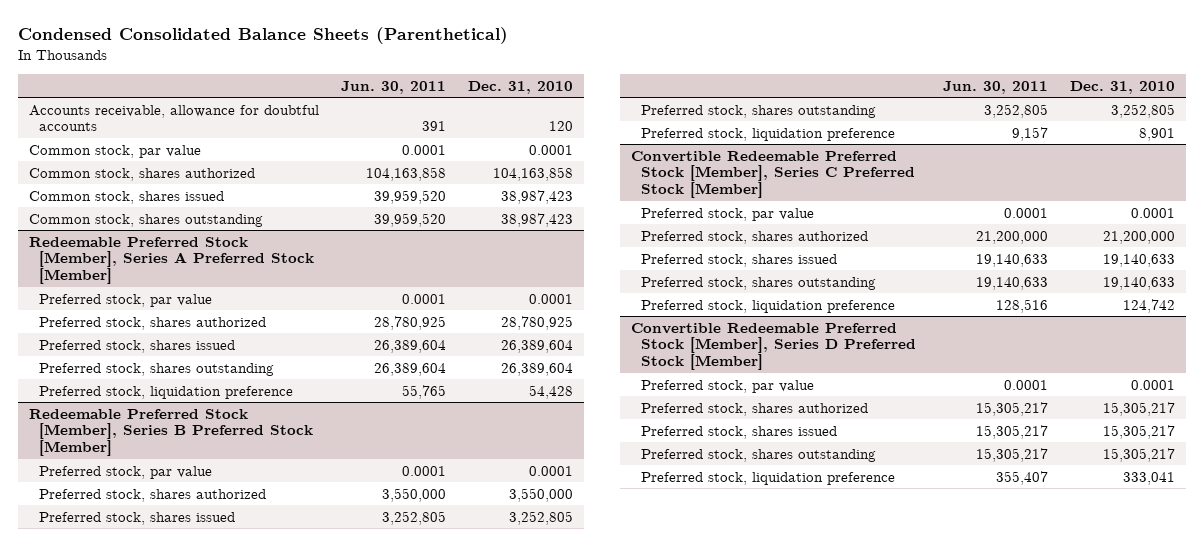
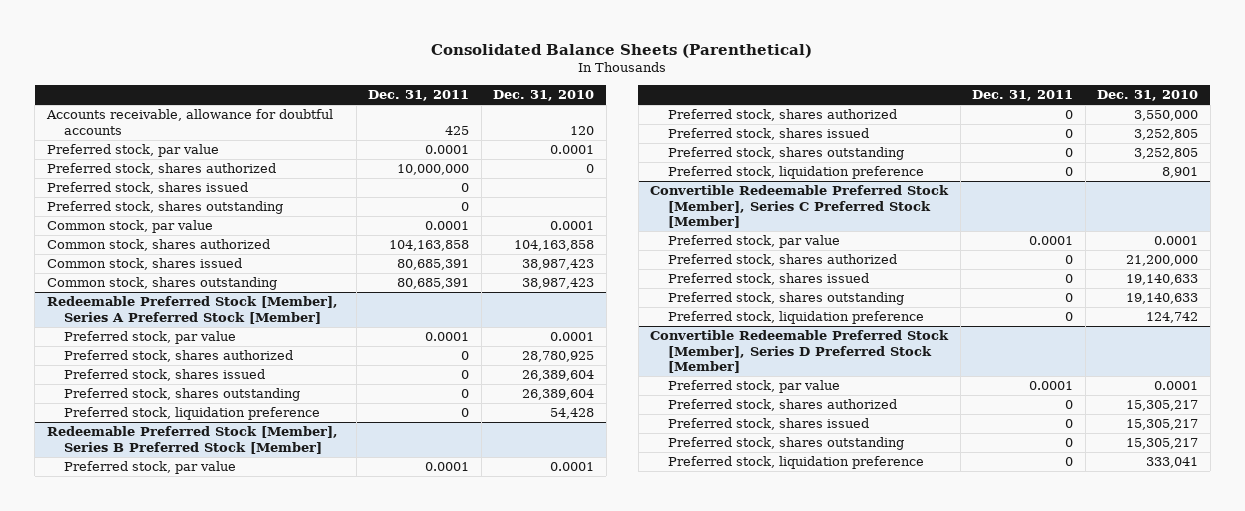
[17,27,508,45] Condensed Consolidated Balance Sheets (Parenthetical) -> [431,43,813,58] Consolidated Balance Sheets (Parenthetical)
[340,80,446,94] Jun. 30, 2011 -> none
none -> [368,90,470,102] Dec. 31, 2011
none -> [46,144,219,158] Preferred stock, par value
none -> [46,163,276,176] Preferred stock, shares authorized
none -> [46,182,248,195] Preferred stock, shares issued
none -> [46,201,283,215] Preferred stock, shares outstanding

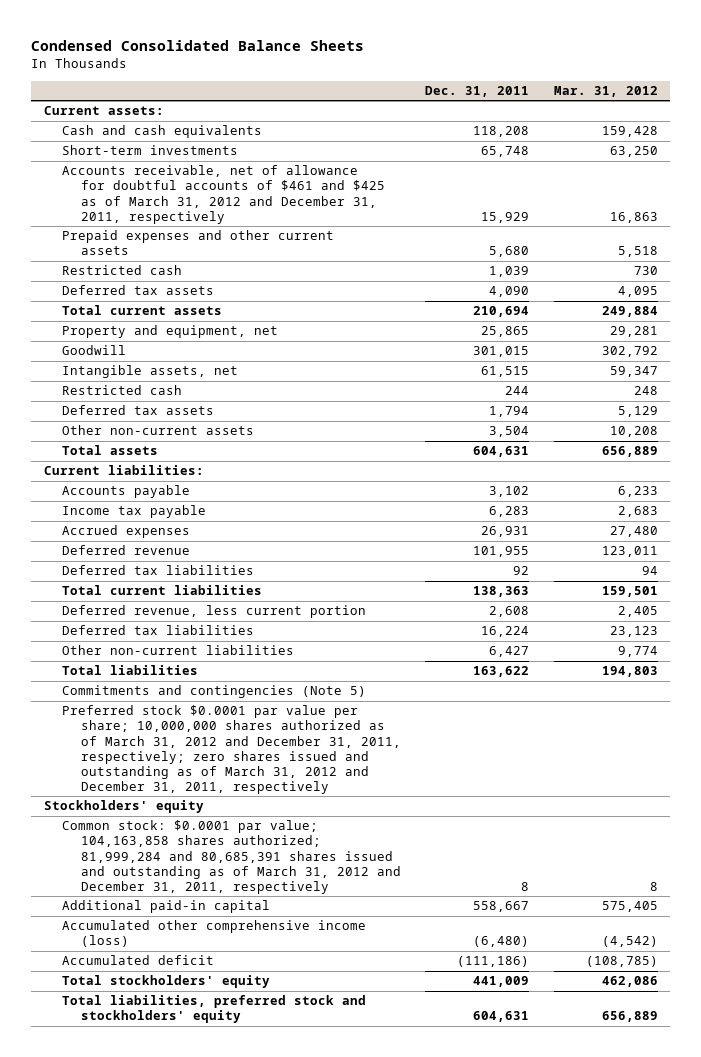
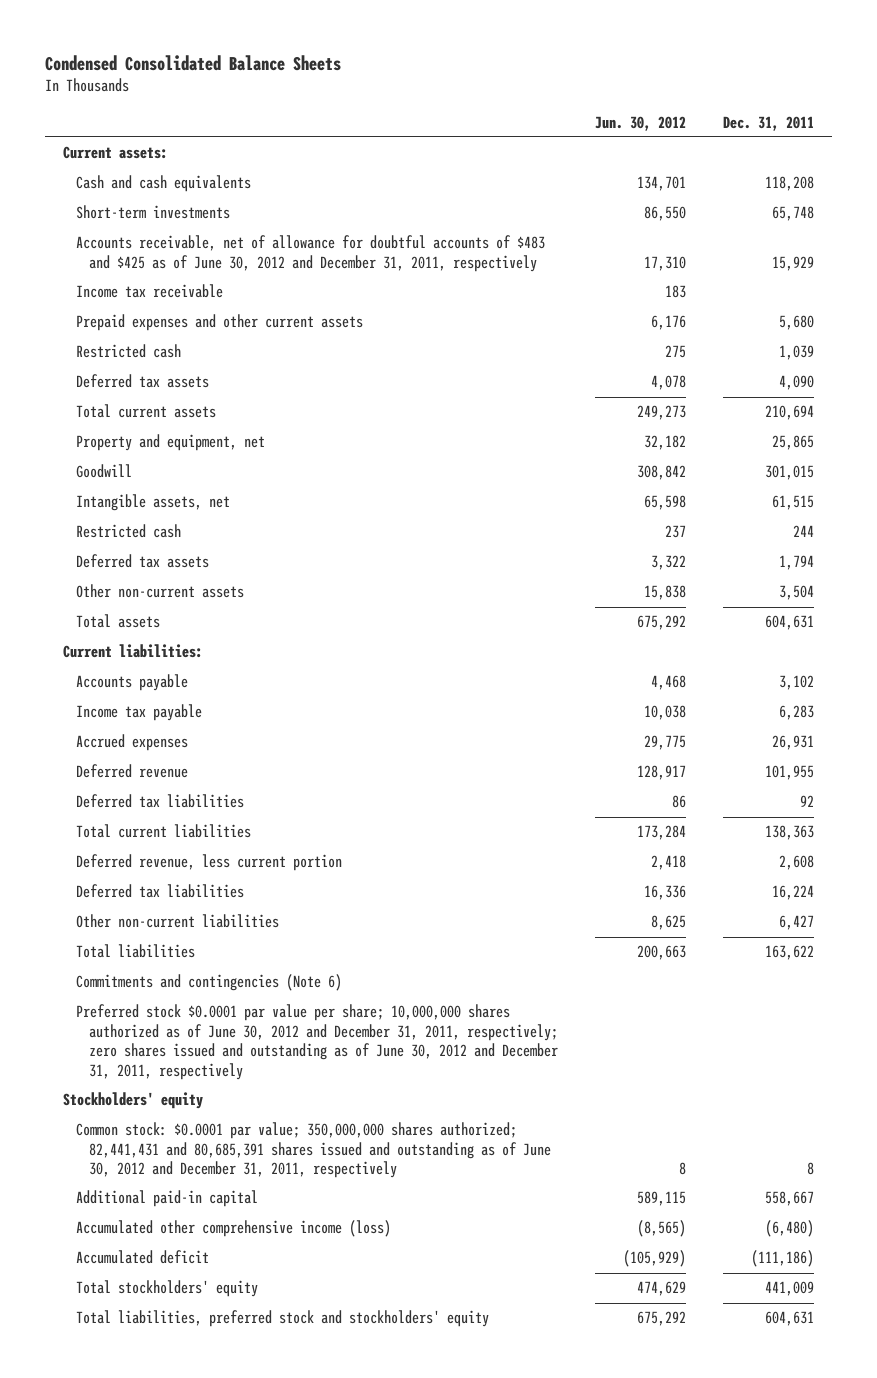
[553,86,658,98] Mar. 31, 2012 -> none
none -> [595,115,687,131] Jun. 30, 2012
[62,165,385,224] Accounts receivable, net of allowance for doubtful accounts of $461 and $425 as of March 31, 2012 and December 31, 2011, respectively -> [76,235,546,272] Accounts receivable, net of allowance for doubtful accounts of $483 and $425 as of June 30, 2012 and December 31, 2011, respectively
none -> [76,284,224,299] Income tax receivable
[62,685,367,699] Commitments and contingencies (Note 5) -> [76,974,343,992] Commitments and contingencies (Note 6)
[62,705,401,795] Preferred stock $0.0001 par value per share; 10,000,000 shares authorized as of March 31, 2012 and December 31, 2011, respectively; zero shares issued and outstanding as of March 31, 2012 and December 31, 2011, respectively -> [76,1004,559,1080] Preferred stock $0.0001 par value per share; 10,000,000 shares authorized as of June 30, 2012 and December 31, 2011, respectively; zero shares issued and outstanding as of June 30, 2012 and December 31, 2011, respectively
[62,820,401,894] Common stock: $0.0001 par value; 104,163,858 shares authorized; 81,999,284 and 80,685,391 shares issued and outstanding as of March 31, 2012 and December 31, 2011, respectively -> [76,1122,552,1179] Common stock: $0.0001 par value; 350,000,000 shares authorized; 82,441,431 and 80,685,391 shares issued and outstanding as of June 30, 2012 and December 31, 2011, respectively

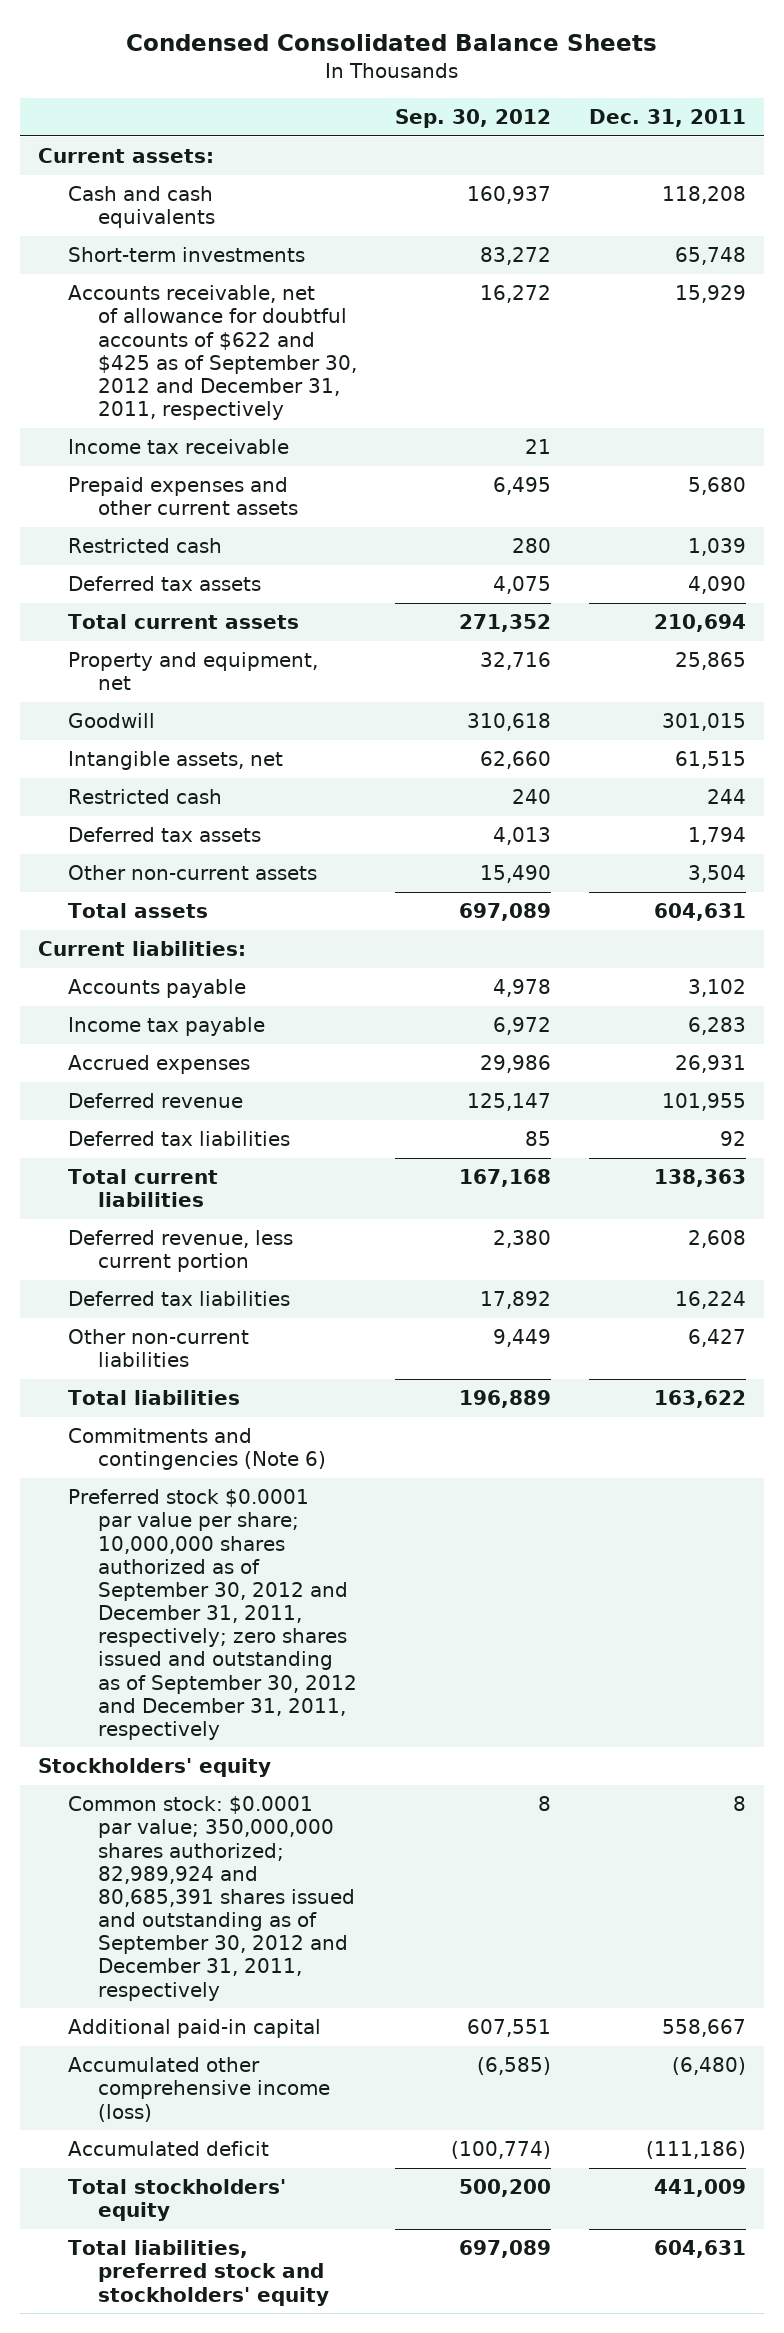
[595,115,687,131] Jun. 30, 2012 -> none
none -> [394,109,551,129] Sep. 30, 2012
[76,235,546,272] Accounts receivable, net of allowance for doubtful accounts of $483 and $425 as of June 30, 2012 and December 31, 2011, respectively -> [68,285,358,421] Accounts receivable, net of allowance for doubtful accounts of $622 and $425 as of September 30, 2012 and December 31, 2011, respectively
[76,1004,559,1080] Preferred stock $0.0001 par value per share; 10,000,000 shares authorized as of June 30, 2012 and December 31, 2011, respectively; zero shares issued and outstanding as of June 30, 2012 and December 31, 2011, respectively -> [68,1489,358,1740] Preferred stock $0.0001 par value per share; 10,000,000 shares authorized as of September 30, 2012 and December 31, 2011, respectively; zero shares issued and outstanding as of September 30, 2012 and December 31, 2011, respectively
[76,1122,552,1179] Common stock: $0.0001 par value; 350,000,000 shares authorized; 82,441,431 and 80,685,391 shares issued and outstanding as of June 30, 2012 and December 31, 2011, respectively -> [68,1796,356,2001] Common stock: $0.0001 par value; 350,000,000 shares authorized; 82,989,924 and 80,685,391 shares issued and outstanding as of September 30, 2012 and December 31, 2011, respectively

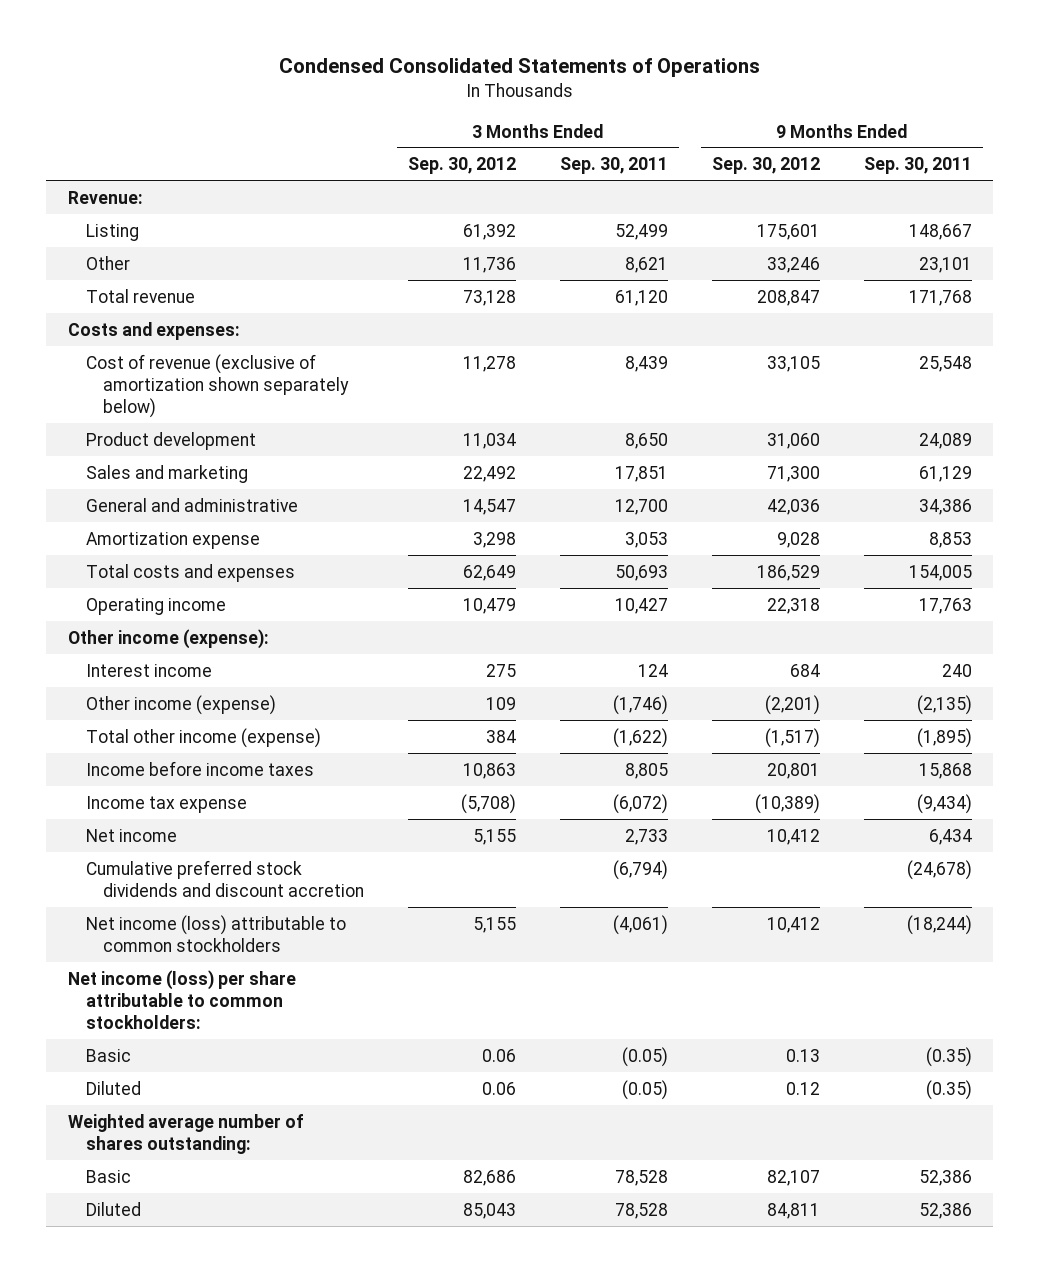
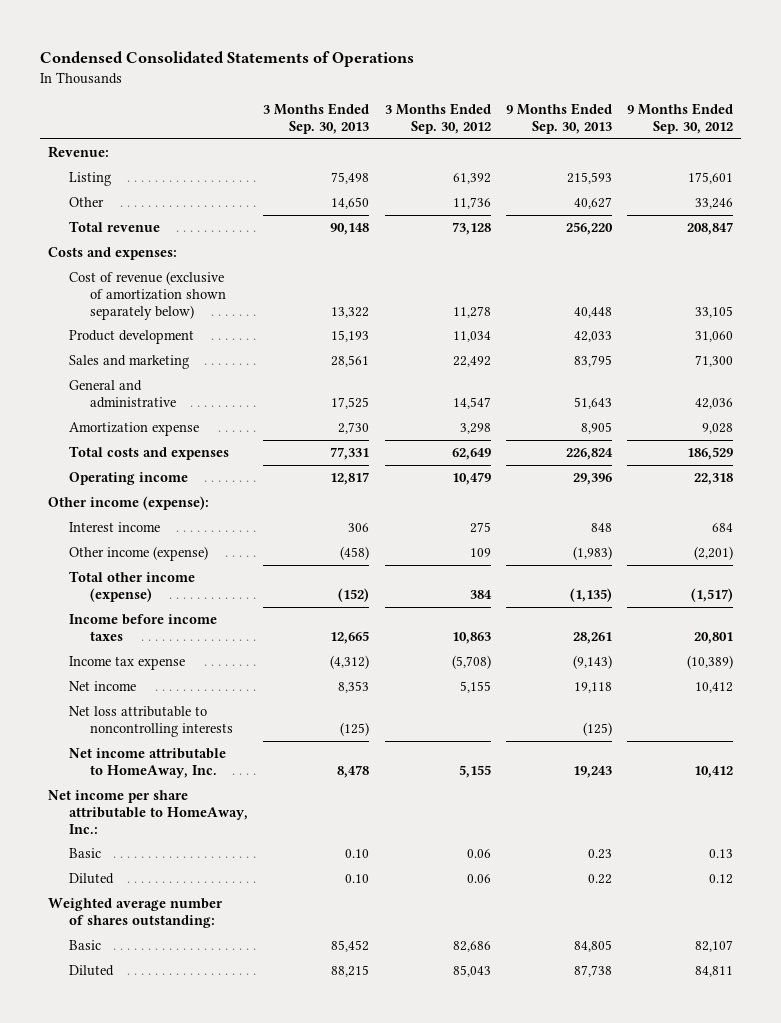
[559,157,668,175] Sep. 30, 2011 -> none
[863,157,972,175] Sep. 30, 2011 -> none
none -> [263,103,370,135] 3 Months Ended Sep. 30, 2013
none -> [505,103,612,135] 9 Months Ended Sep. 30, 2013
[85,859,365,897] Cumulative preferred stock dividends and discount accretion -> none
none -> [69,706,234,737] Net loss attributable to noncontrolling interests
[85,914,346,952] Net income (loss) attributable to common stockholders -> [69,748,227,778] Net income attributable to HomeAway, Inc.
[67,969,296,1029] Net income (loss) per share attributable to common stockholders: -> [48,790,249,834] Net income per share attributable to HomeAway, Inc.:

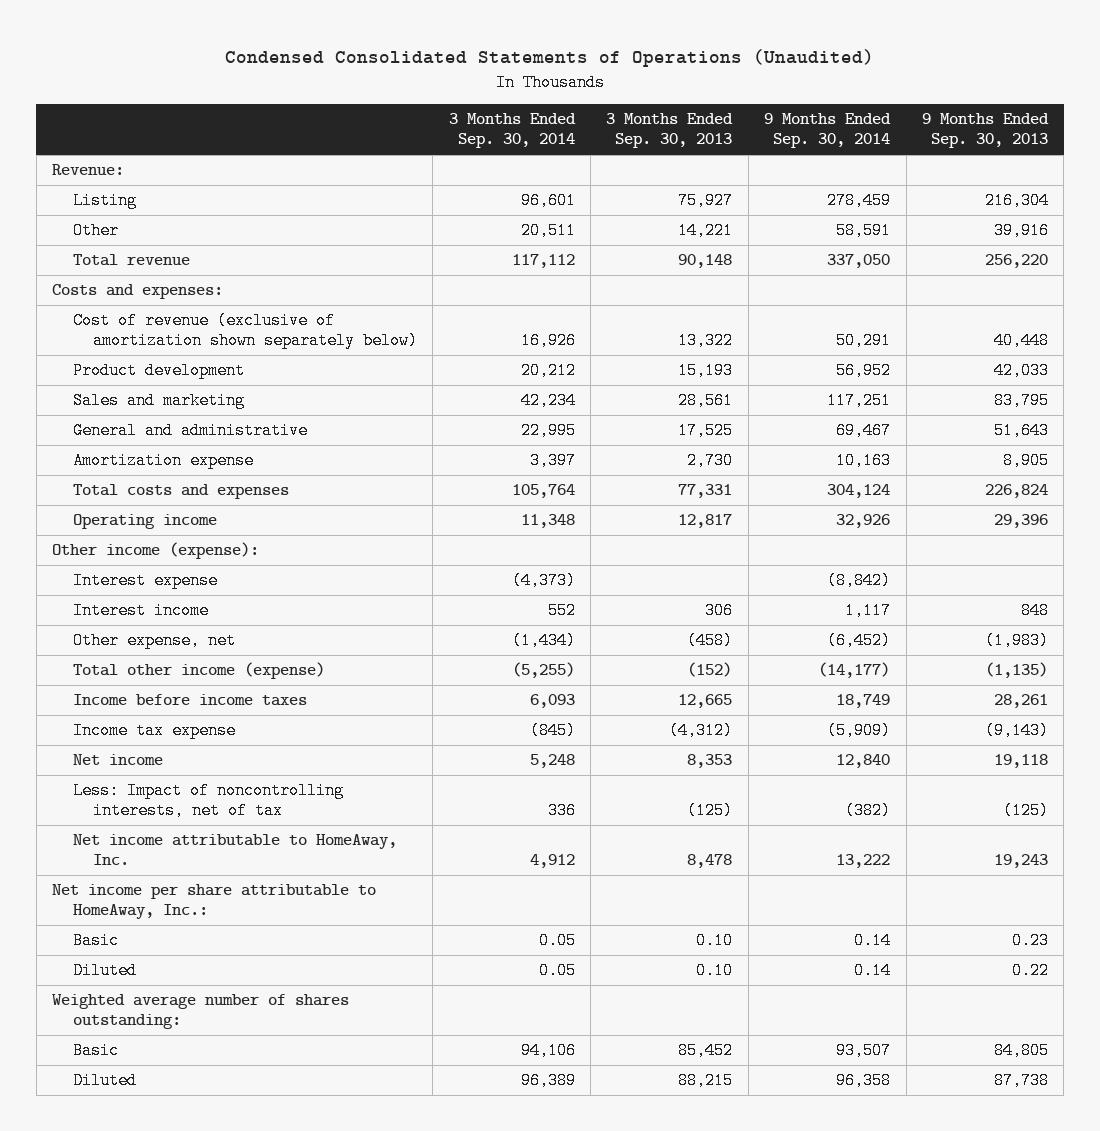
[40,51,415,68] Condensed Consolidated Statements of Operations -> [225,49,875,68] Condensed Consolidated Statements of Operations (Unaudited)
[384,103,491,135] 3 Months Ended Sep. 30, 2012 -> none
[627,103,734,135] 9 Months Ended Sep. 30, 2012 -> none
none -> [448,113,576,149] 3 Months Ended Sep. 30, 2014
none -> [764,113,892,149] 9 Months Ended Sep. 30, 2014
[331,172,370,185] 75,498 -> [678,192,734,210] 75,927
[566,172,612,185] 215,593 -> [985,192,1050,210] 216,304
[331,197,370,210] 14,650 -> [678,222,734,240] 14,221
[573,197,612,210] 40,627 -> [994,222,1050,240] 39,916
none -> [72,572,218,590] Interest expense
[69,546,209,562] Other income (expense) -> [72,632,236,650] Other expense, net
[69,706,234,737] Net loss attributable to noncontrolling interests -> [72,782,344,820] Less: Impact of noncontrolling interests, net of tax

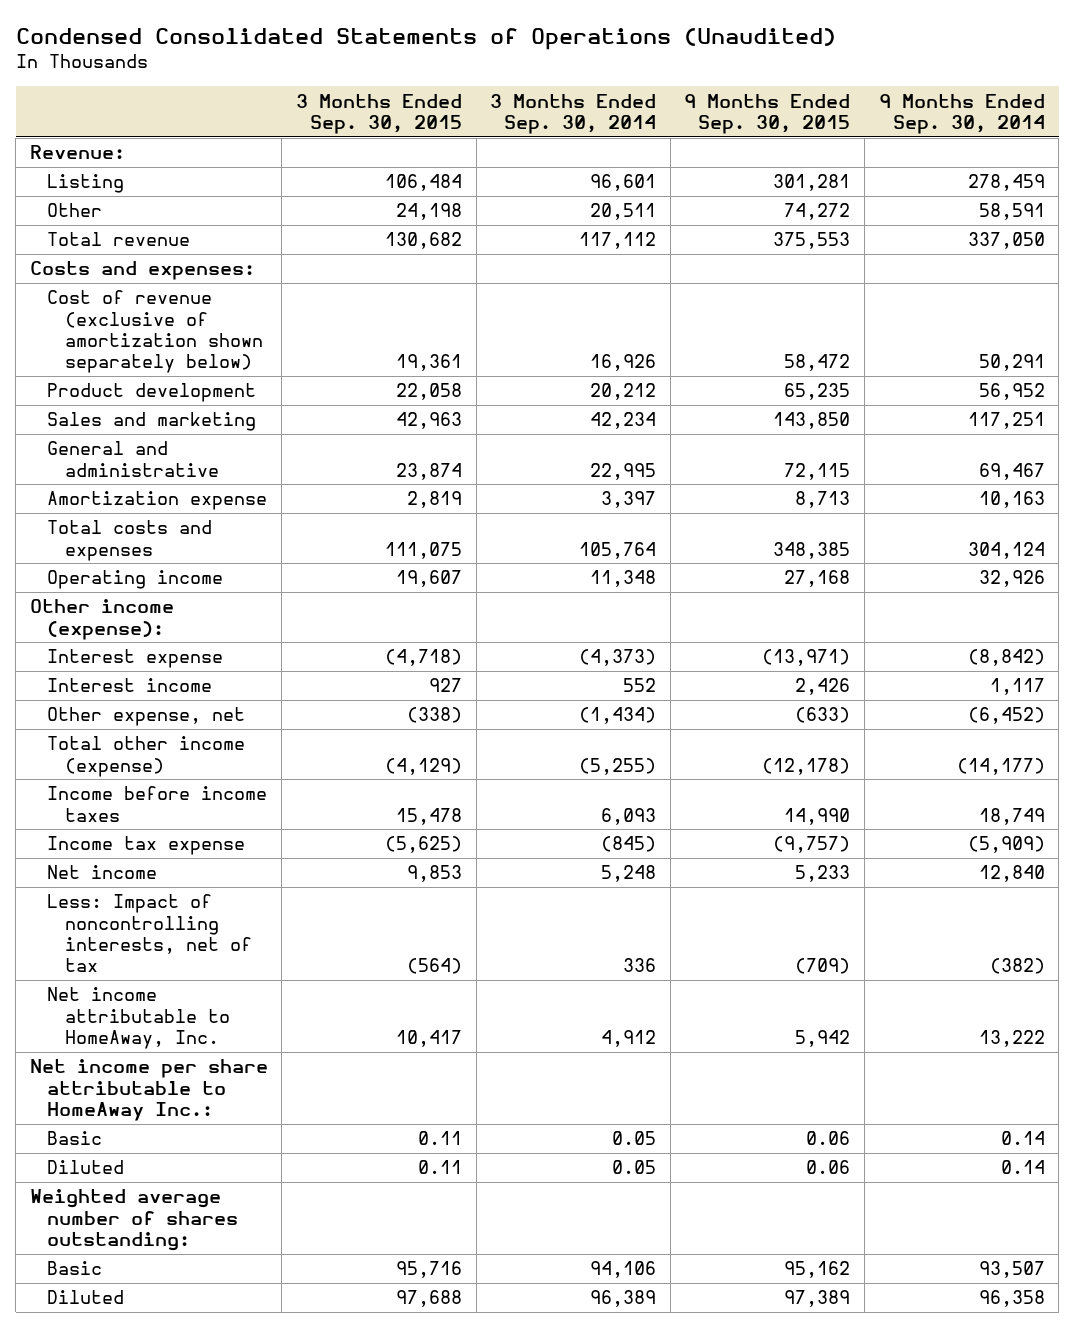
[606,113,734,149] 3 Months Ended Sep. 30, 2013 -> none
[922,113,1050,149] 9 Months Ended Sep. 30, 2013 -> none
none -> [295,93,462,134] 3 Months Ended Sep. 30, 2015
none -> [684,93,851,134] 9 Months Ended Sep. 30, 2015
[52,884,377,920] Net income per share attributable to HomeAway, Inc.: -> [29,1059,268,1121] Net income per share attributable to HomeAway Inc.:

